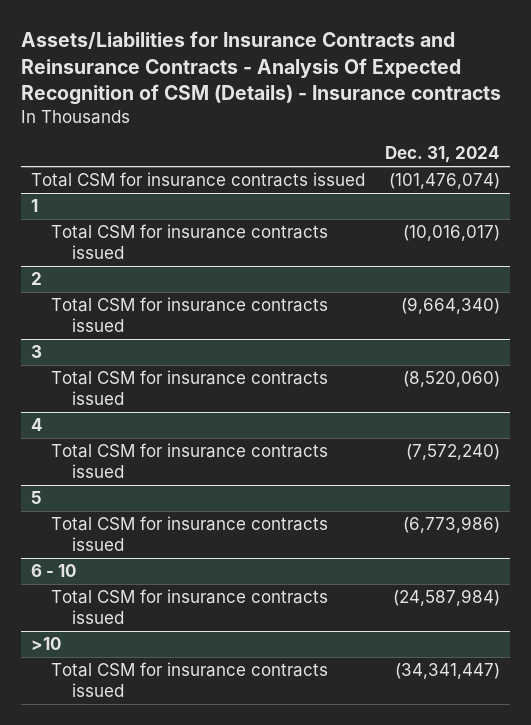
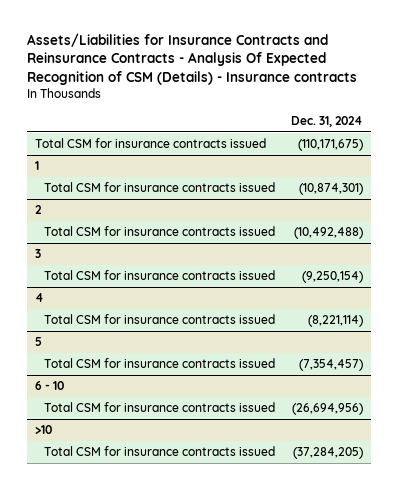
[388,173,500,190] (101,476,074) -> [297,139,363,152] (110,171,675)
[402,225,500,242] (10,016,017) -> [298,183,363,196] (10,874,301)
[400,297,500,315] (9,664,340) -> [293,227,363,240] (10,492,488)
[402,371,500,388] (8,520,060) -> [301,271,363,284] (9,250,154)
[405,444,500,461] (7,572,240) -> [307,315,363,328] (8,221,114)
[402,516,500,534] (6,773,986) -> [298,359,363,372] (7,354,457)
[392,589,500,607] (24,587,984) -> [291,403,363,416] (26,694,956)
[394,663,500,680] (34,341,447) -> [292,447,363,460] (37,284,205)

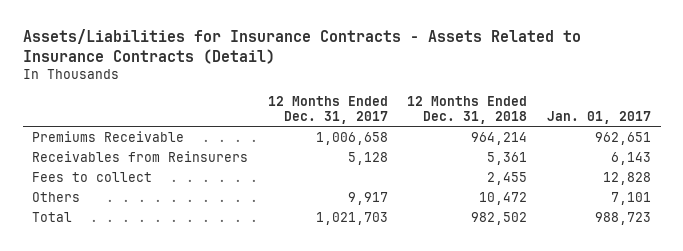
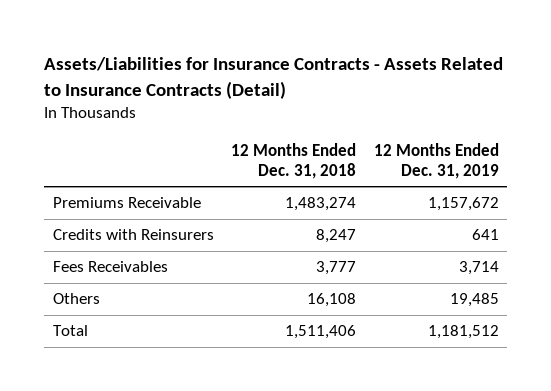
[267,96,388,125] 12 Months Ended Dec. 31, 2017 -> none
[546,111,651,125] Jan. 01, 2017 -> none
none -> [373,142,499,180] 12 Months Ended Dec. 31, 2019
[471,132,528,146] 964,214 -> [285,197,357,212] 1,483,274
[32,151,249,163] Receivables from Reinsurers -> [52,229,214,241] Credits with Reinsurers
[487,152,528,166] 5,361 -> [316,229,357,244] 8,247
[32,172,153,183] Fees to collect -> [52,261,168,273] Fees Receivables
[487,172,528,186] 2,455 -> [316,261,357,276] 3,777
[479,192,528,206] 10,472 -> [307,293,357,308] 16,108
[471,212,528,226] 982,502 -> [285,325,357,340] 1,511,406

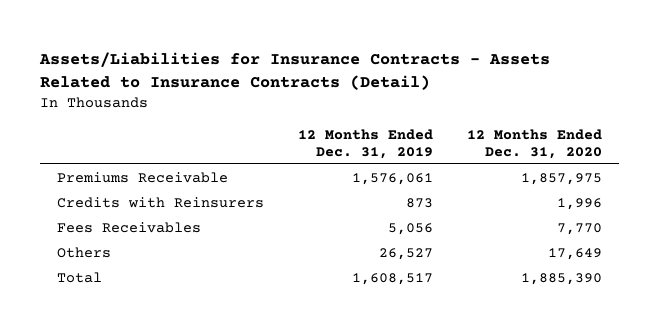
[231,142,357,180] 12 Months Ended Dec. 31, 2018 -> none
none -> [467,128,603,159] 12 Months Ended Dec. 31, 2020
[427,197,499,212] 1,157,672 -> [352,172,434,185] 1,576,061
[471,229,499,241] 641 -> [406,197,434,208] 873
[458,261,499,276] 3,714 -> [388,222,434,235] 5,056
[449,293,499,308] 19,485 -> [379,247,434,260] 26,527
[427,325,499,340] 1,181,512 -> [352,272,434,285] 1,608,517

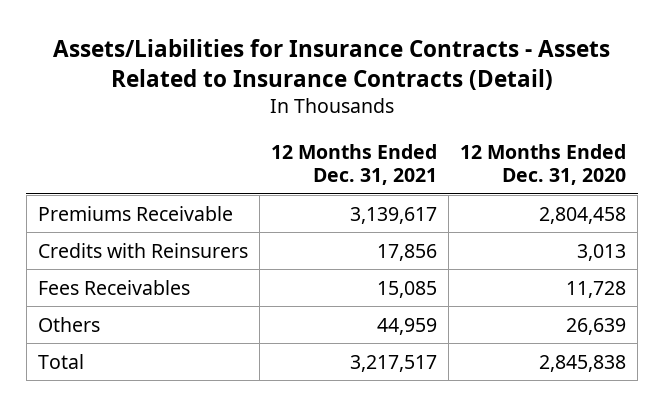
[298,128,434,159] 12 Months Ended Dec. 31, 2019 -> none
none -> [270,143,437,186] 12 Months Ended Dec. 31, 2021
[521,172,603,185] 1,857,975 -> [539,206,627,224] 2,804,458
[557,197,603,210] 1,996 -> [577,243,627,261] 3,013
[557,222,603,235] 7,770 -> [566,280,627,298] 11,728
[548,247,603,260] 17,649 -> [566,317,627,335] 26,639
[521,272,603,285] 1,885,390 -> [539,354,627,372] 2,845,838

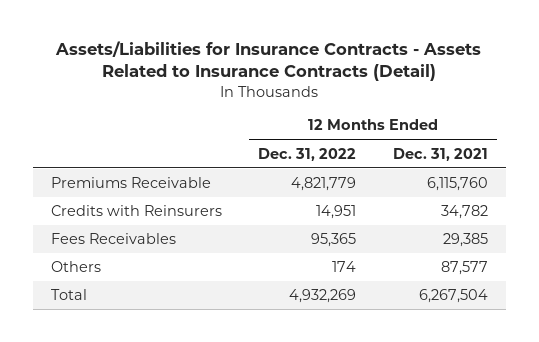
[460,143,627,186] 12 Months Ended Dec. 31, 2020 -> none
none -> [258,147,357,161] Dec. 31, 2022
[349,206,437,224] 3,139,617 -> [426,177,488,192] 6,115,760
[376,243,437,261] 17,856 -> [440,205,488,220] 34,782
[376,280,437,298] 15,085 -> [442,233,488,248] 29,385
[376,317,437,335] 44,959 -> [440,261,488,276] 87,577
[349,354,437,372] 3,217,517 -> [418,289,488,304] 6,267,504

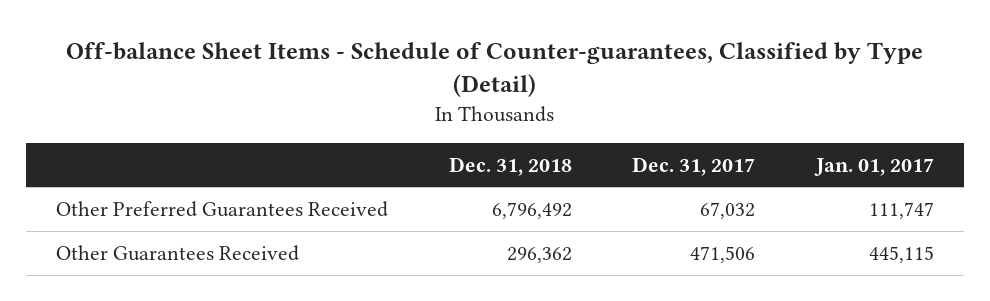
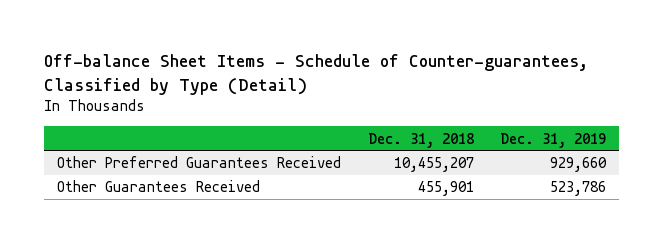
[632,156,756,176] Dec. 31, 2017 -> none
[813,157,934,176] Jan. 01, 2017 -> none
none -> [500,132,607,148] Dec. 31, 2019
[491,201,572,219] 6,796,492 -> [393,157,474,173] 10,455,207
[506,246,572,263] 296,362 -> [417,181,474,197] 455,901

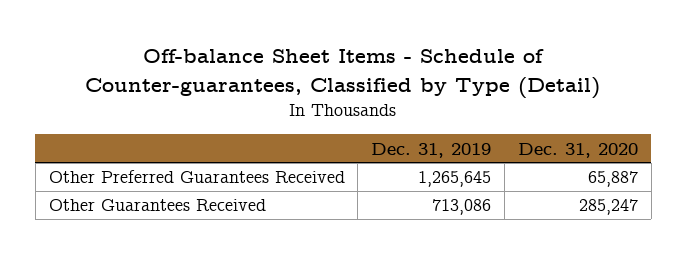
[367,132,474,148] Dec. 31, 2018 -> none
none -> [518,142,639,158] Dec. 31, 2020
[550,157,608,173] 929,660 -> [418,171,492,188] 1,265,645
[550,181,607,197] 523,786 -> [432,199,492,216] 713,086

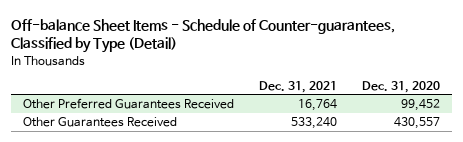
[371,142,492,158] Dec. 31, 2019 -> none
none -> [259,80,338,93] Dec. 31, 2021
[588,171,639,188] 65,887 -> [401,99,441,112] 99,452
[579,199,639,216] 285,247 -> [394,117,441,130] 430,557

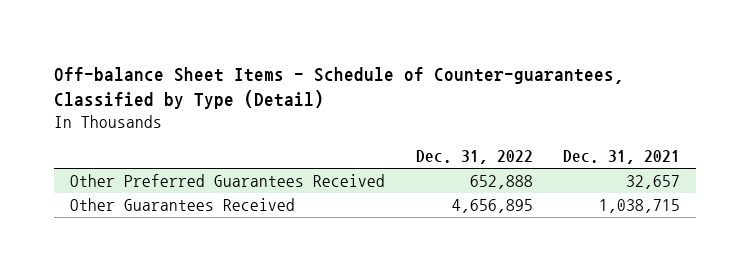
[362,80,441,93] Dec. 31, 2020 -> none
none -> [415,150,533,165] Dec. 31, 2022
[298,99,338,112] 16,764 -> [626,175,681,190] 32,657
[291,117,338,130] 533,240 -> [599,199,681,214] 1,038,715

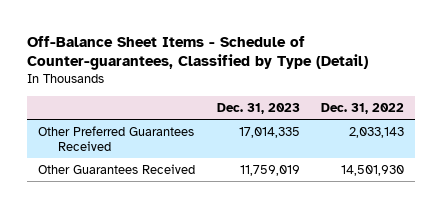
[54,66,625,110] Off-balance Sheet Items - Schedule of Counter-guarantees, Classified by Type (Detail) -> [27,35,369,71] Off-Balance Sheet Items - Schedule of Counter-guarantees, Classified by Type (Detail)
[563,150,681,165] Dec. 31, 2021 -> none
none -> [216,102,300,114] Dec. 31, 2023
[469,175,533,190] 652,888 -> [349,126,405,138] 2,033,143
[451,199,533,214] 4,656,895 -> [341,164,405,176] 14,501,930

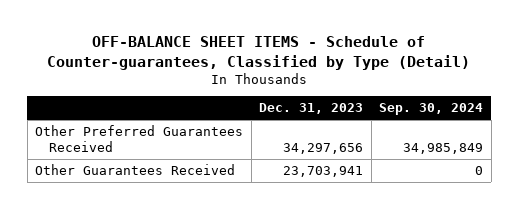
[27,35,369,71] Off-Balance Sheet Items - Schedule of Counter-guarantees, Classified by Type (Detail) -> [47,36,471,70] OFF-BALANCE SHEET ITEMS - Schedule of Counter-guarantees, Classified by Type (Detail)
[321,102,405,114] Dec. 31, 2022 -> none
none -> [379,103,484,116] Sep. 30, 2024
[238,126,300,138] 17,014,335 -> [283,143,364,155] 34,297,656
[239,164,300,176] 11,759,019 -> [283,165,364,177] 23,703,941

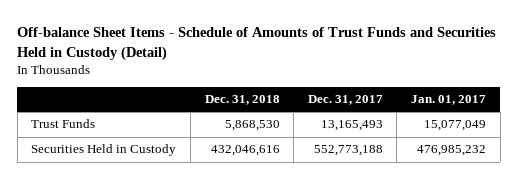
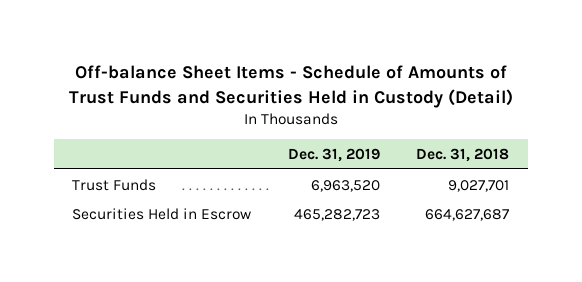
[307,95,383,106] Dec. 31, 2017 -> none
[410,95,486,106] Jan. 01, 2017 -> none
none -> [287,147,380,162] Dec. 31, 2019
[224,120,280,132] 5,868,530 -> [448,179,510,192] 9,027,701
[31,144,177,157] Securities Held in Custody -> [72,207,252,220] Securities Held in Escrow
[210,145,280,157] 432,046,616 -> [425,208,510,221] 664,627,687

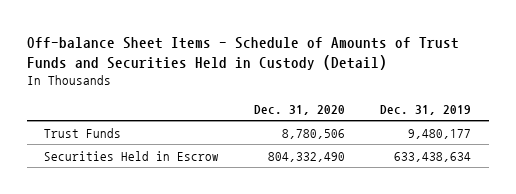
[416,147,510,162] Dec. 31, 2018 -> none
none -> [254,104,346,115] Dec. 31, 2020
[310,179,380,192] 6,963,520 -> [408,128,472,139] 9,480,177
[293,208,380,221] 465,282,723 -> [394,151,472,162] 633,438,634

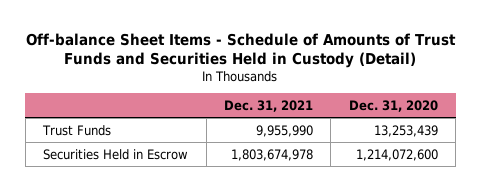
[380,104,472,115] Dec. 31, 2019 -> none
none -> [223,99,313,112] Dec. 31, 2021
[282,128,346,139] 8,780,506 -> [373,124,438,137] 13,253,439
[268,151,346,162] 804,332,490 -> [355,148,438,161] 1,214,072,600

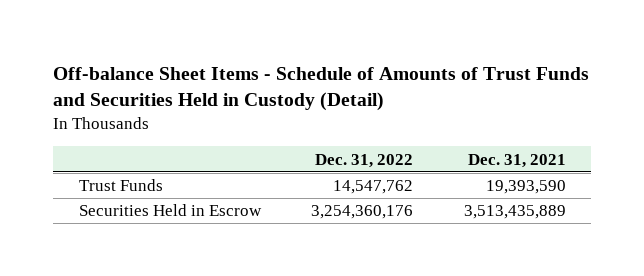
[348,99,438,112] Dec. 31, 2020 -> none
none -> [315,153,414,168] Dec. 31, 2022
[255,124,313,137] 9,955,990 -> [485,180,566,195] 19,393,590
[230,148,313,161] 1,803,674,978 -> [463,205,566,220] 3,513,435,889

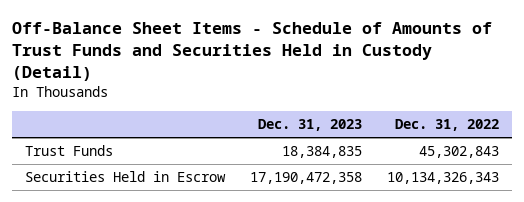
[53,66,590,112] Off-balance Sheet Items - Schedule of Amounts of Trust Funds and Securities Held in Custody (Detail) -> [12,22,493,82] Off-Balance Sheet Items - Schedule of Amounts of Trust Funds and Securities Held in Custody (Detail)
[467,153,566,168] Dec. 31, 2021 -> none
none -> [257,119,362,132] Dec. 31, 2023
[333,180,414,195] 14,547,762 -> [418,145,499,158] 45,302,843
[311,205,414,220] 3,254,360,176 -> [386,171,499,184] 10,134,326,343

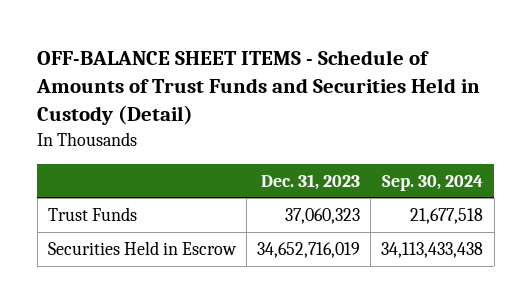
[12,22,493,82] Off-Balance Sheet Items - Schedule of Amounts of Trust Funds and Securities Held in Custody (Detail) -> [36,50,481,126] OFF-BALANCE SHEET ITEMS - Schedule of Amounts of Trust Funds and Securities Held in Custody (Detail)
[394,119,499,132] Dec. 31, 2022 -> none
none -> [382,174,484,191] Sep. 30, 2024
[281,145,362,158] 18,384,835 -> [285,207,361,224] 37,060,323
[249,171,362,184] 17,190,472,358 -> [257,241,361,258] 34,652,716,019

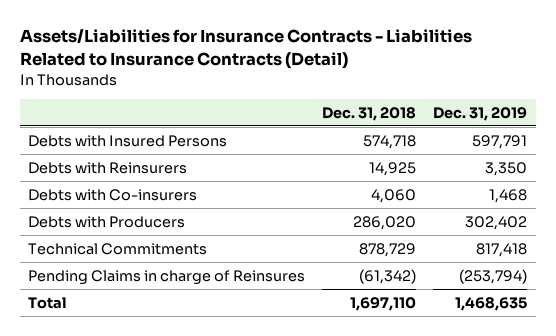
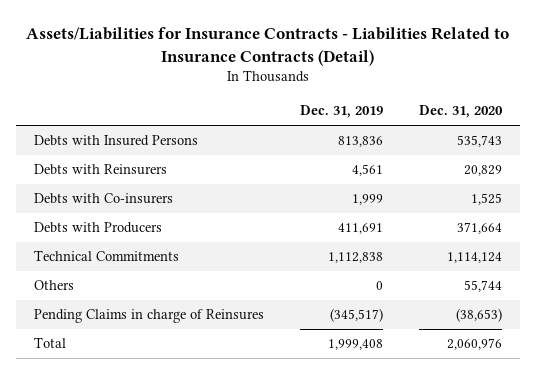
[322,106,417,121] Dec. 31, 2018 -> none
none -> [419,105,504,119] Dec. 31, 2020
[472,134,528,149] 597,791 -> [338,136,384,148] 813,836
[485,161,528,176] 3,350 -> [352,164,384,177] 4,561
[489,188,528,203] 1,468 -> [352,194,384,206] 1,999
[465,215,528,230] 302,402 -> [338,223,384,235] 411,691
[476,242,528,257] 817,418 -> [328,252,384,264] 1,112,838
none -> [34,280,75,291] Others
[459,268,528,284] (253,794) -> [330,308,384,323] (345,517)
[455,296,528,311] 1,468,635 -> [328,339,384,351] 1,999,408

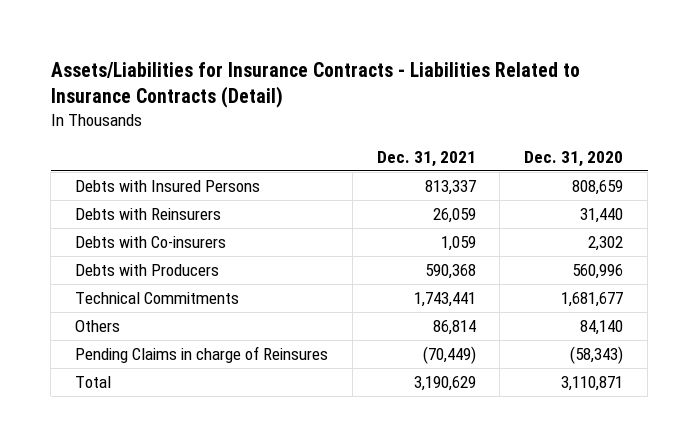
[300,105,384,119] Dec. 31, 2019 -> none
none -> [376,150,476,167] Dec. 31, 2021
[457,135,503,148] 535,743 -> [572,179,624,195] 808,659
[464,165,503,177] 20,829 -> [580,207,624,223] 31,440
[471,193,503,206] 1,525 -> [588,235,624,251] 2,302
[457,222,503,235] 371,664 -> [572,263,624,279] 560,996
[447,252,503,264] 1,114,124 -> [561,291,624,307] 1,681,677
[464,280,503,293] 55,744 -> [580,319,624,335] 84,140
[456,308,503,323] (38,653) -> [570,345,624,364] (58,343)
[447,338,503,351] 2,060,976 -> [561,375,624,391] 3,110,871

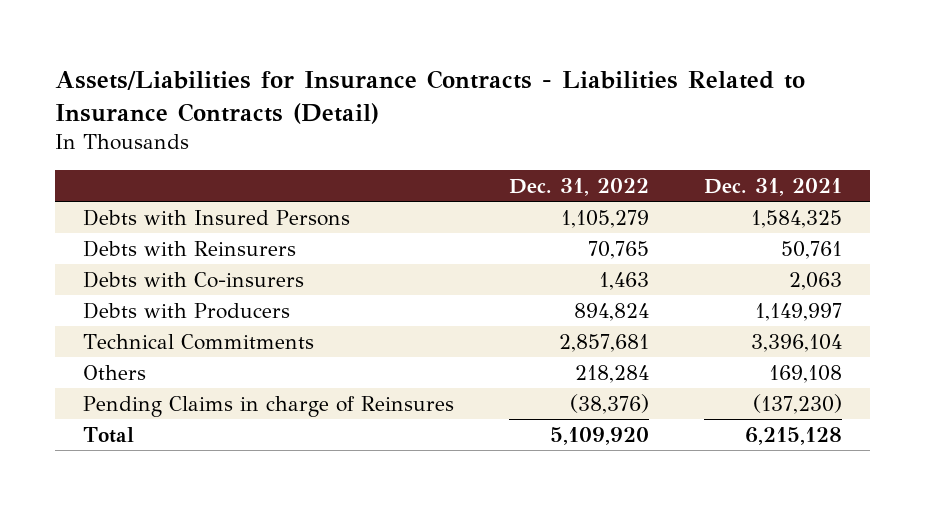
[524,150,624,167] Dec. 31, 2020 -> none
none -> [509,178,650,197] Dec. 31, 2022
[424,179,476,195] 813,337 -> [751,209,843,228] 1,584,325
[432,207,476,223] 26,059 -> [781,240,843,259] 50,761
[440,235,476,251] 1,059 -> [789,271,843,290] 2,063
[424,263,476,279] 590,368 -> [755,302,843,321] 1,149,997
[413,291,476,307] 1,743,441 -> [751,333,843,352] 3,396,104
[432,319,476,335] 86,814 -> [769,364,843,383] 169,108
[422,345,476,364] (70,449) -> [753,393,843,414] (137,230)
[413,375,476,391] 3,190,629 -> [745,426,843,445] 6,215,128

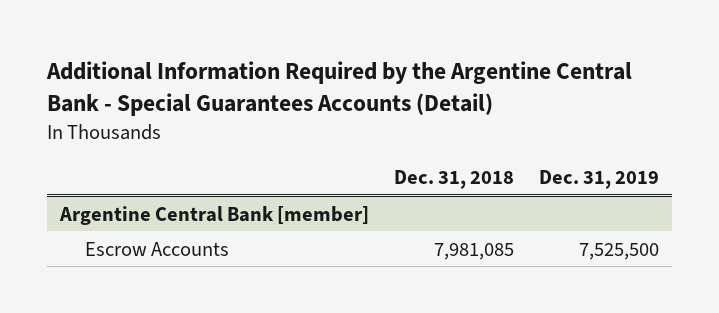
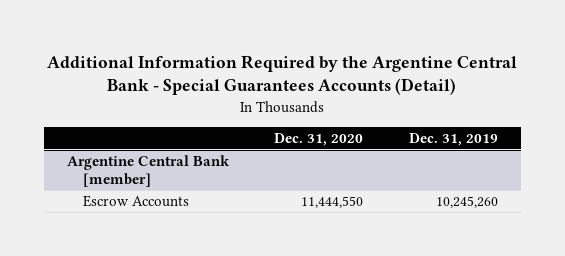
[393,169,514,189] Dec. 31, 2018 -> none
none -> [274,132,364,146] Dec. 31, 2020
[579,242,660,260] 7,525,500 -> [435,195,498,208] 10,245,260

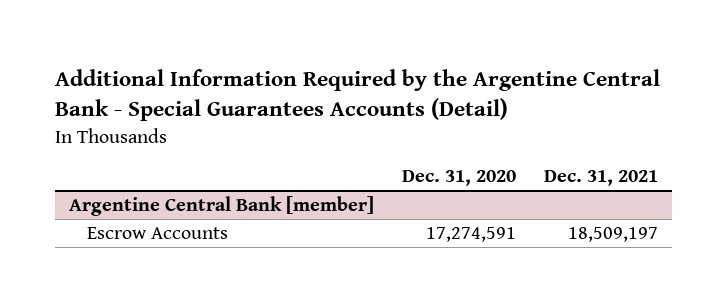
[408,132,498,146] Dec. 31, 2019 -> none
none -> [543,170,658,187] Dec. 31, 2021
[301,195,364,208] 11,444,550 -> [426,227,517,243] 17,274,591

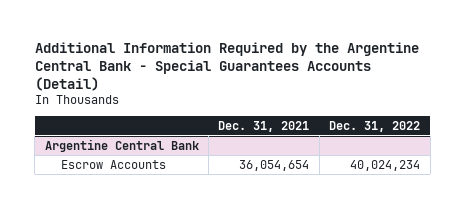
[402,170,517,187] Dec. 31, 2020 -> none
none -> [329,120,421,132] Dec. 31, 2022
[69,196,375,217] Argentine Central Bank [member] -> [44,138,199,152] Argentine Central Bank
[567,227,658,243] 18,509,197 -> [239,159,310,171] 36,054,654

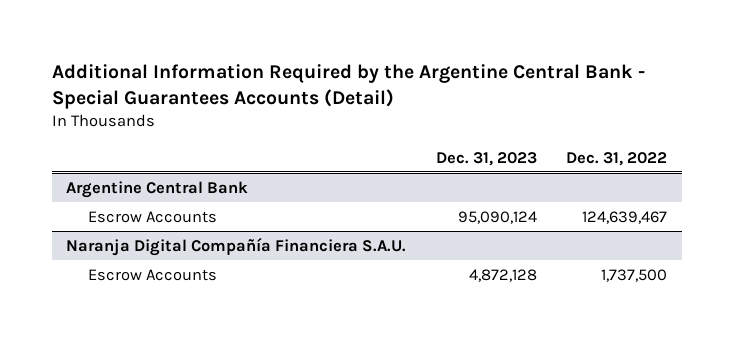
[218,120,310,132] Dec. 31, 2021 -> none
none -> [435,151,537,166] Dec. 31, 2023
[350,159,421,171] 40,024,234 -> [581,210,667,224] 124,639,467
none -> [66,236,407,256] Naranja Digital Compañía Financiera S.A.U.
none -> [88,268,218,281] Escrow Accounts

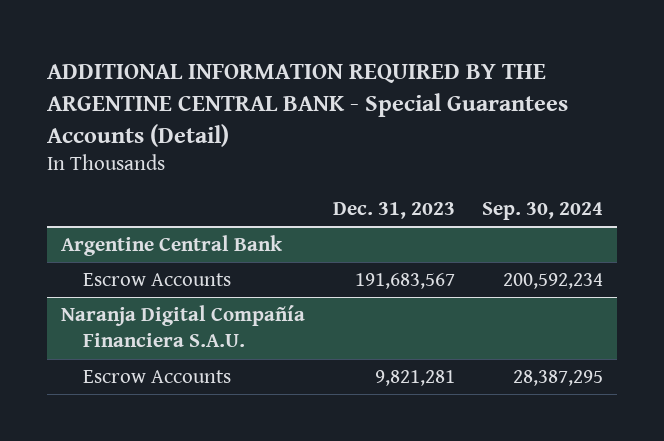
[51,63,645,109] Additional Information Required by the Argentine Central Bank - Special Guarantees Accounts (Detail) -> [46,63,568,147] ADDITIONAL INFORMATION REQUIRED BY THE ARGENTINE CENTRAL BANK - Special Guarantees Accounts (Detail)
[565,151,667,166] Dec. 31, 2022 -> none
none -> [482,201,604,220] Sep. 30, 2024
[457,210,537,224] 95,090,124 -> [354,272,455,289] 191,683,567
[468,268,537,282] 4,872,128 -> [374,369,455,386] 9,821,281

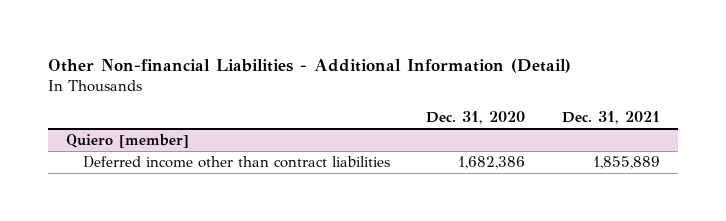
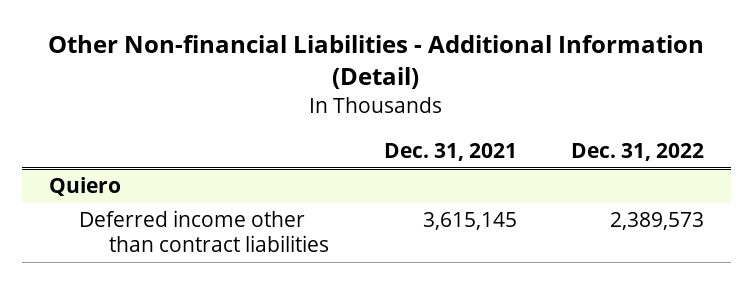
[426,111,526,125] Dec. 31, 2020 -> none
none -> [570,142,704,161] Dec. 31, 2022
[66,134,190,149] Quiero [member] -> [48,177,121,197] Quiero
[592,156,660,170] 1,855,889 -> [422,212,517,231] 3,615,145

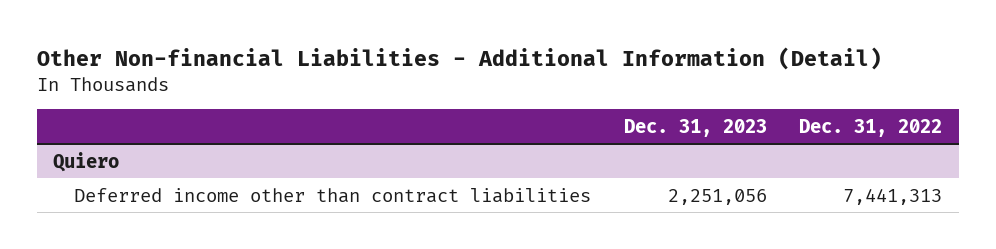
[383,142,517,161] Dec. 31, 2021 -> none
none -> [623,118,767,137] Dec. 31, 2023
[609,212,704,231] 2,389,573 -> [843,187,943,205] 7,441,313

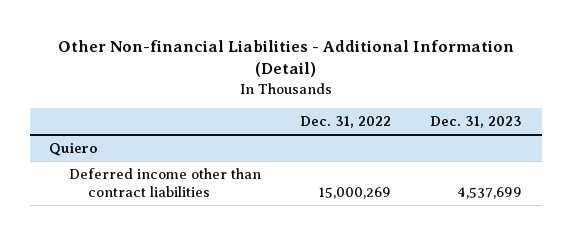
[667,188,767,205] 2,251,056 -> [457,186,523,199] 4,537,699
[843,187,943,205] 7,441,313 -> [319,186,392,199] 15,000,269

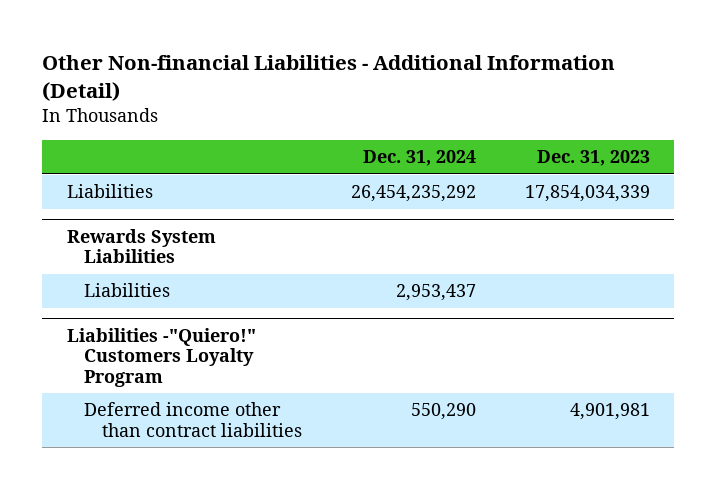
[300,116,392,129] Dec. 31, 2022 -> none
none -> [362,150,476,167] Dec. 31, 2024
none -> [66,184,153,199] Liabilities
none -> [66,228,216,264] Rewards System Liabilities
none -> [84,283,171,298] Liabilities
[49,141,99,156] Quiero -> [66,327,256,387] Liabilities -"Quiero!" Customers Loyalty Program
[457,186,523,199] 4,537,699 -> [569,403,650,421] 4,901,981

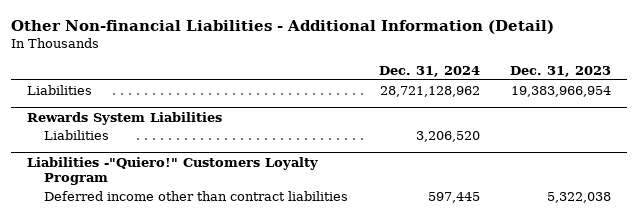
[350,185,476,203] 26,454,235,292 -> [379,86,480,98] 28,721,128,962
[524,185,650,203] 17,854,034,339 -> [511,86,612,98] 19,383,966,954
[395,284,476,302] 2,953,437 -> [415,131,480,143] 3,206,520
[410,403,476,421] 550,290 -> [427,192,480,204] 597,445
[569,403,650,421] 4,901,981 -> [547,192,612,204] 5,322,038

